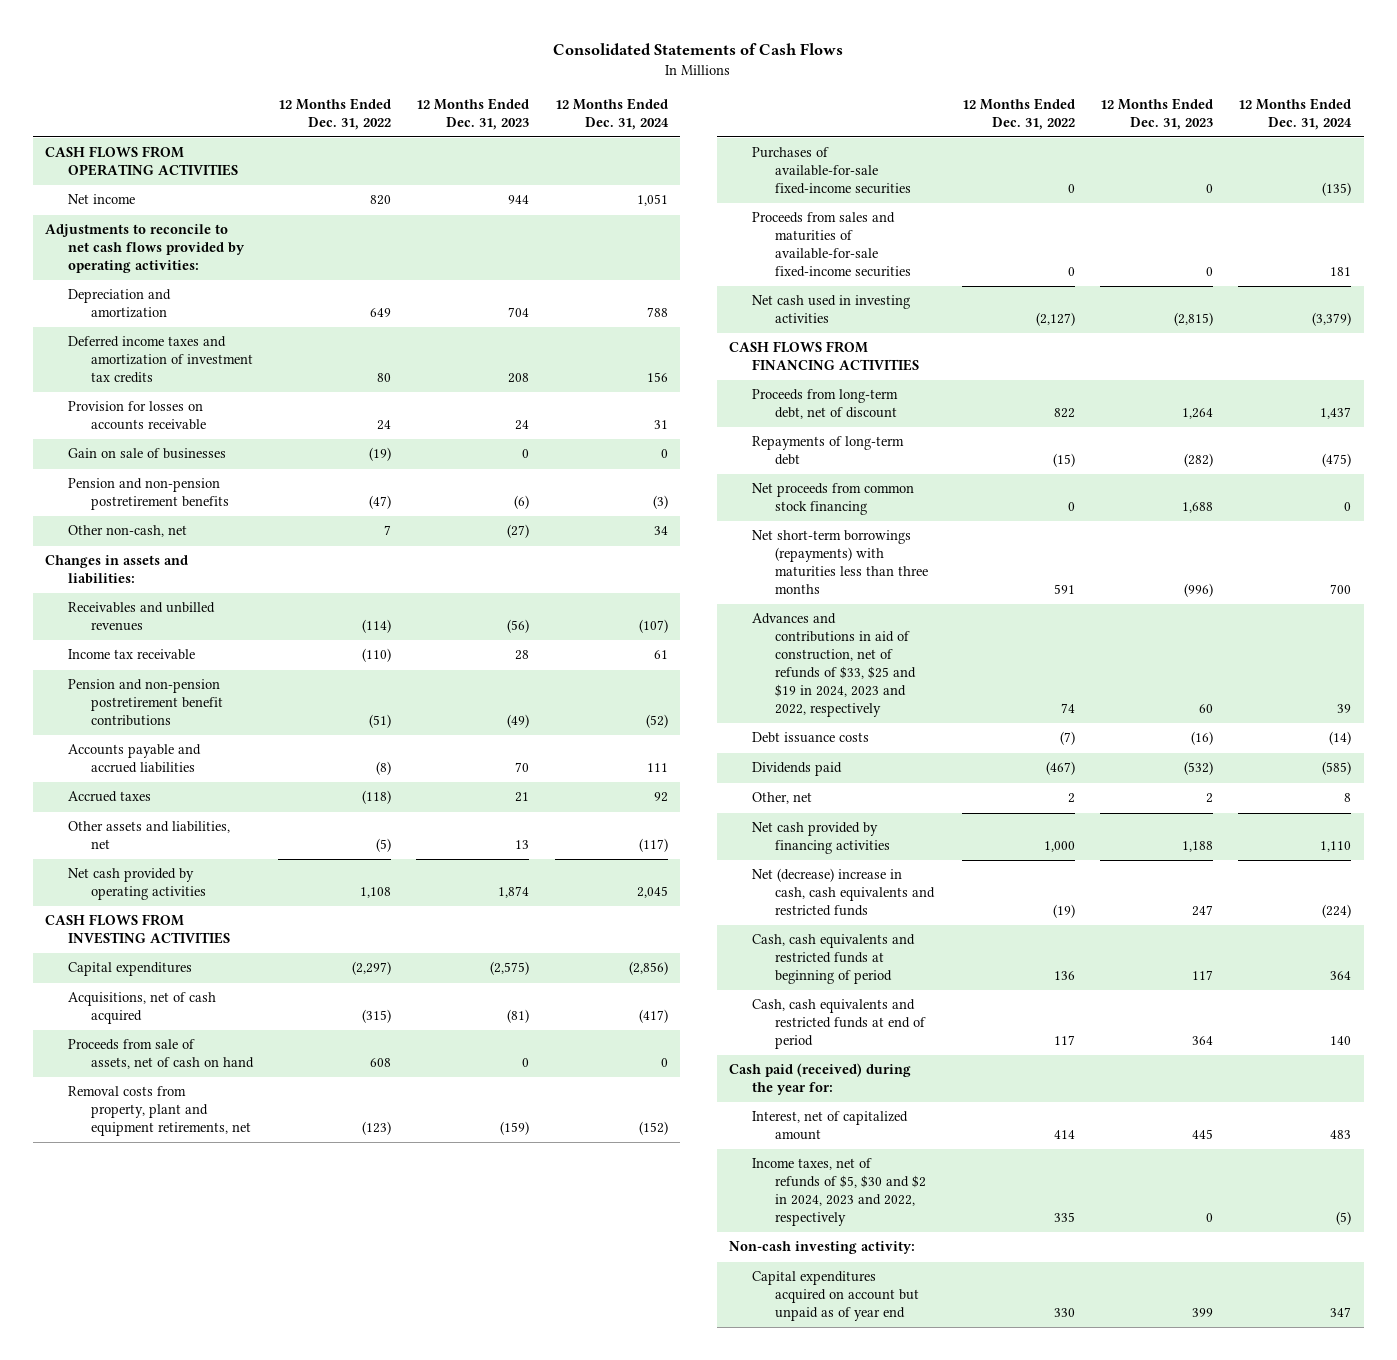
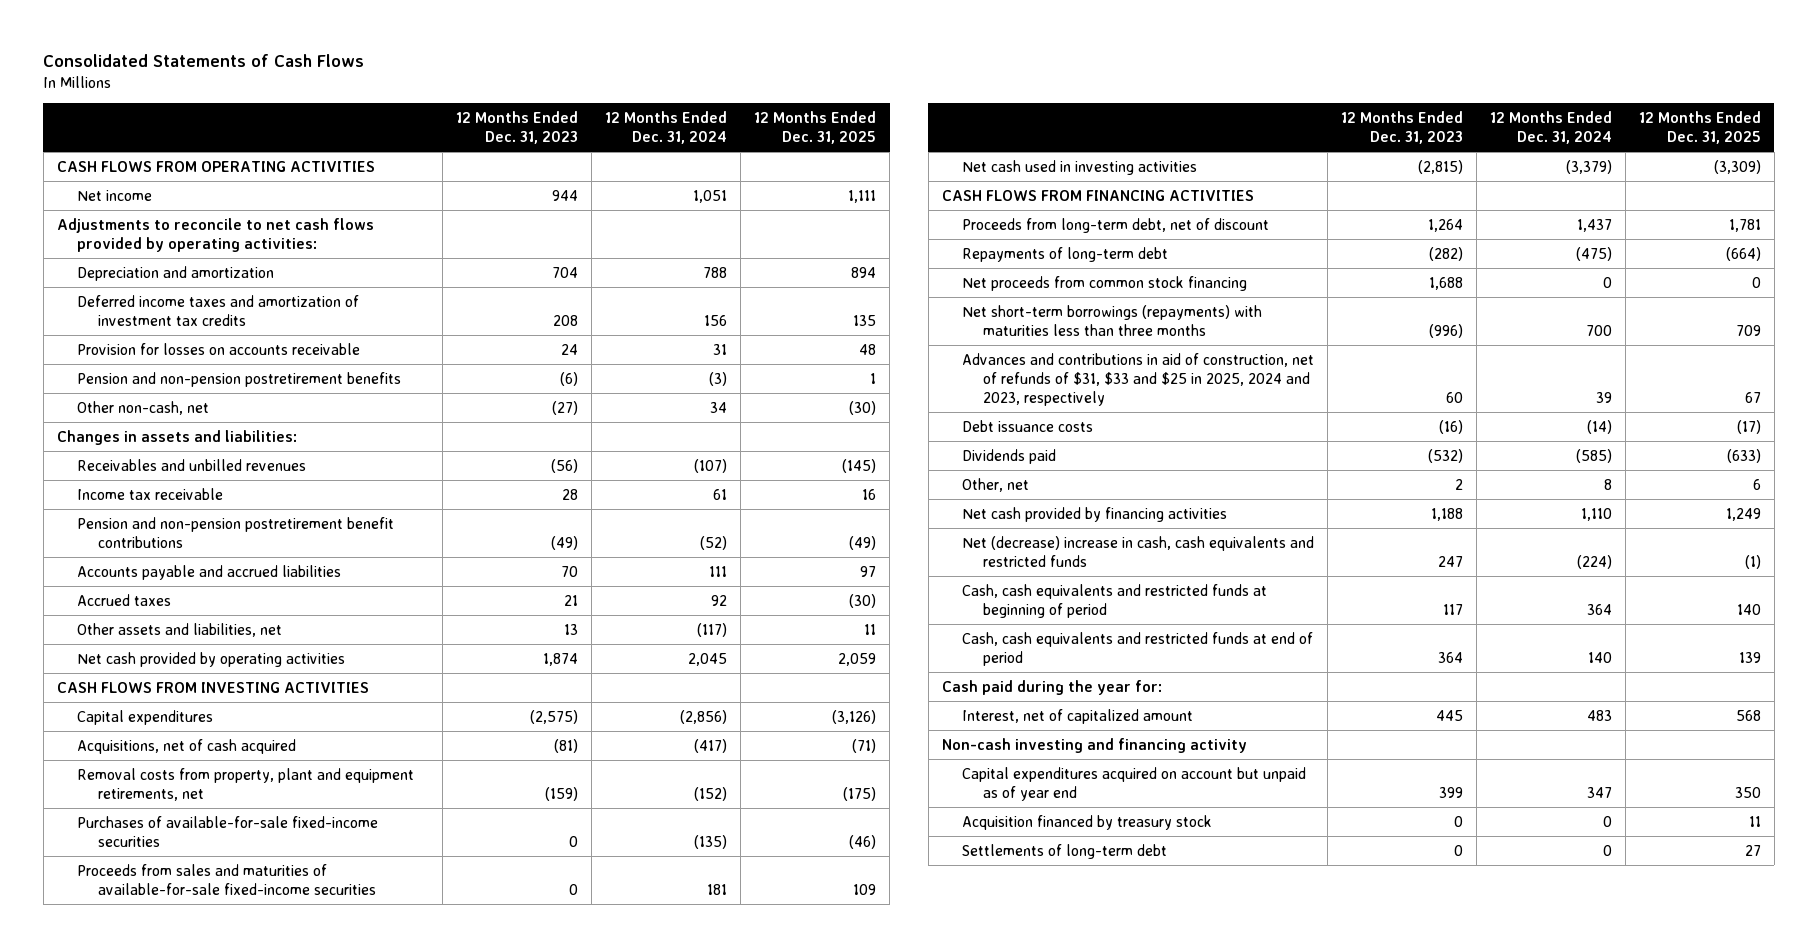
[278,97,392,130] 12 Months Ended Dec. 31, 2022 -> none
none -> [754,110,877,144] 12 Months Ended Dec. 31, 2025
[68,448,227,460] Gain on sale of businesses -> none
[68,1039,255,1070] Proceeds from sale of assets, net of cash on hand -> none
[752,613,917,718] Advances and contributions in aid of construction, net of refunds of $33, $25 and $19 in 2024, 2023 and 2022, respectively -> [962,352,1315,406] Advances and contributions in aid of construction, net of refunds of $31, $33 and $25 in 2025, 2024 and 2023, respectively
[729,1063,912,1096] Cash paid (received) during the year for: -> [941,679,1162,695] Cash paid during the year for:
[752,1158,927,1227] Income taxes, net of refunds of $5, $30 and $2 in 2024, 2023 and 2022, respectively -> none
[729,1241,916,1255] Non-cash investing activity: -> [941,737,1247,753] Non-cash investing and financing activity
none -> [962,814,1213,830] Acquisition financed by treasury stock
none -> [962,843,1168,859] Settlements of long-term debt

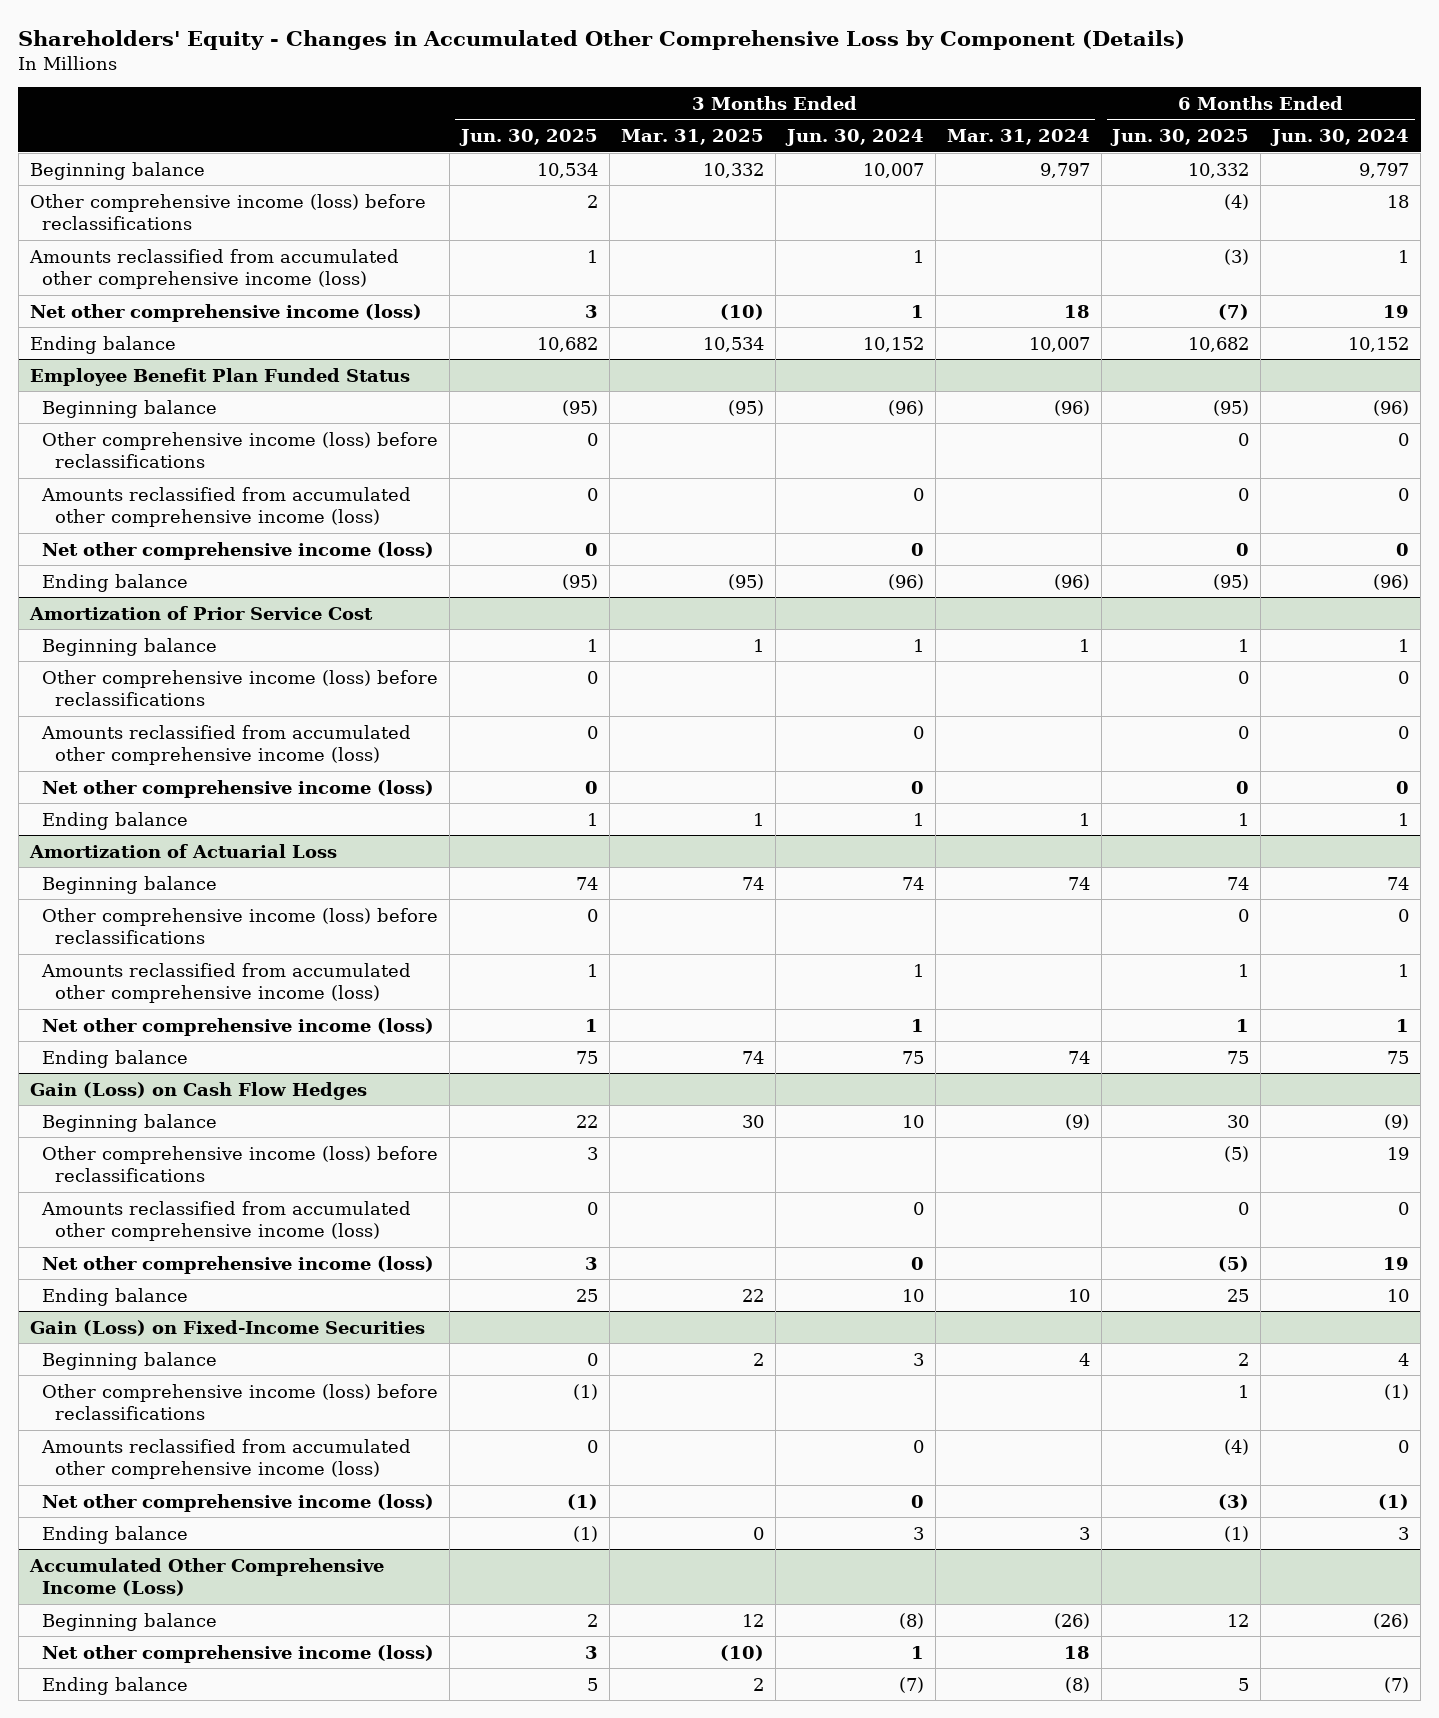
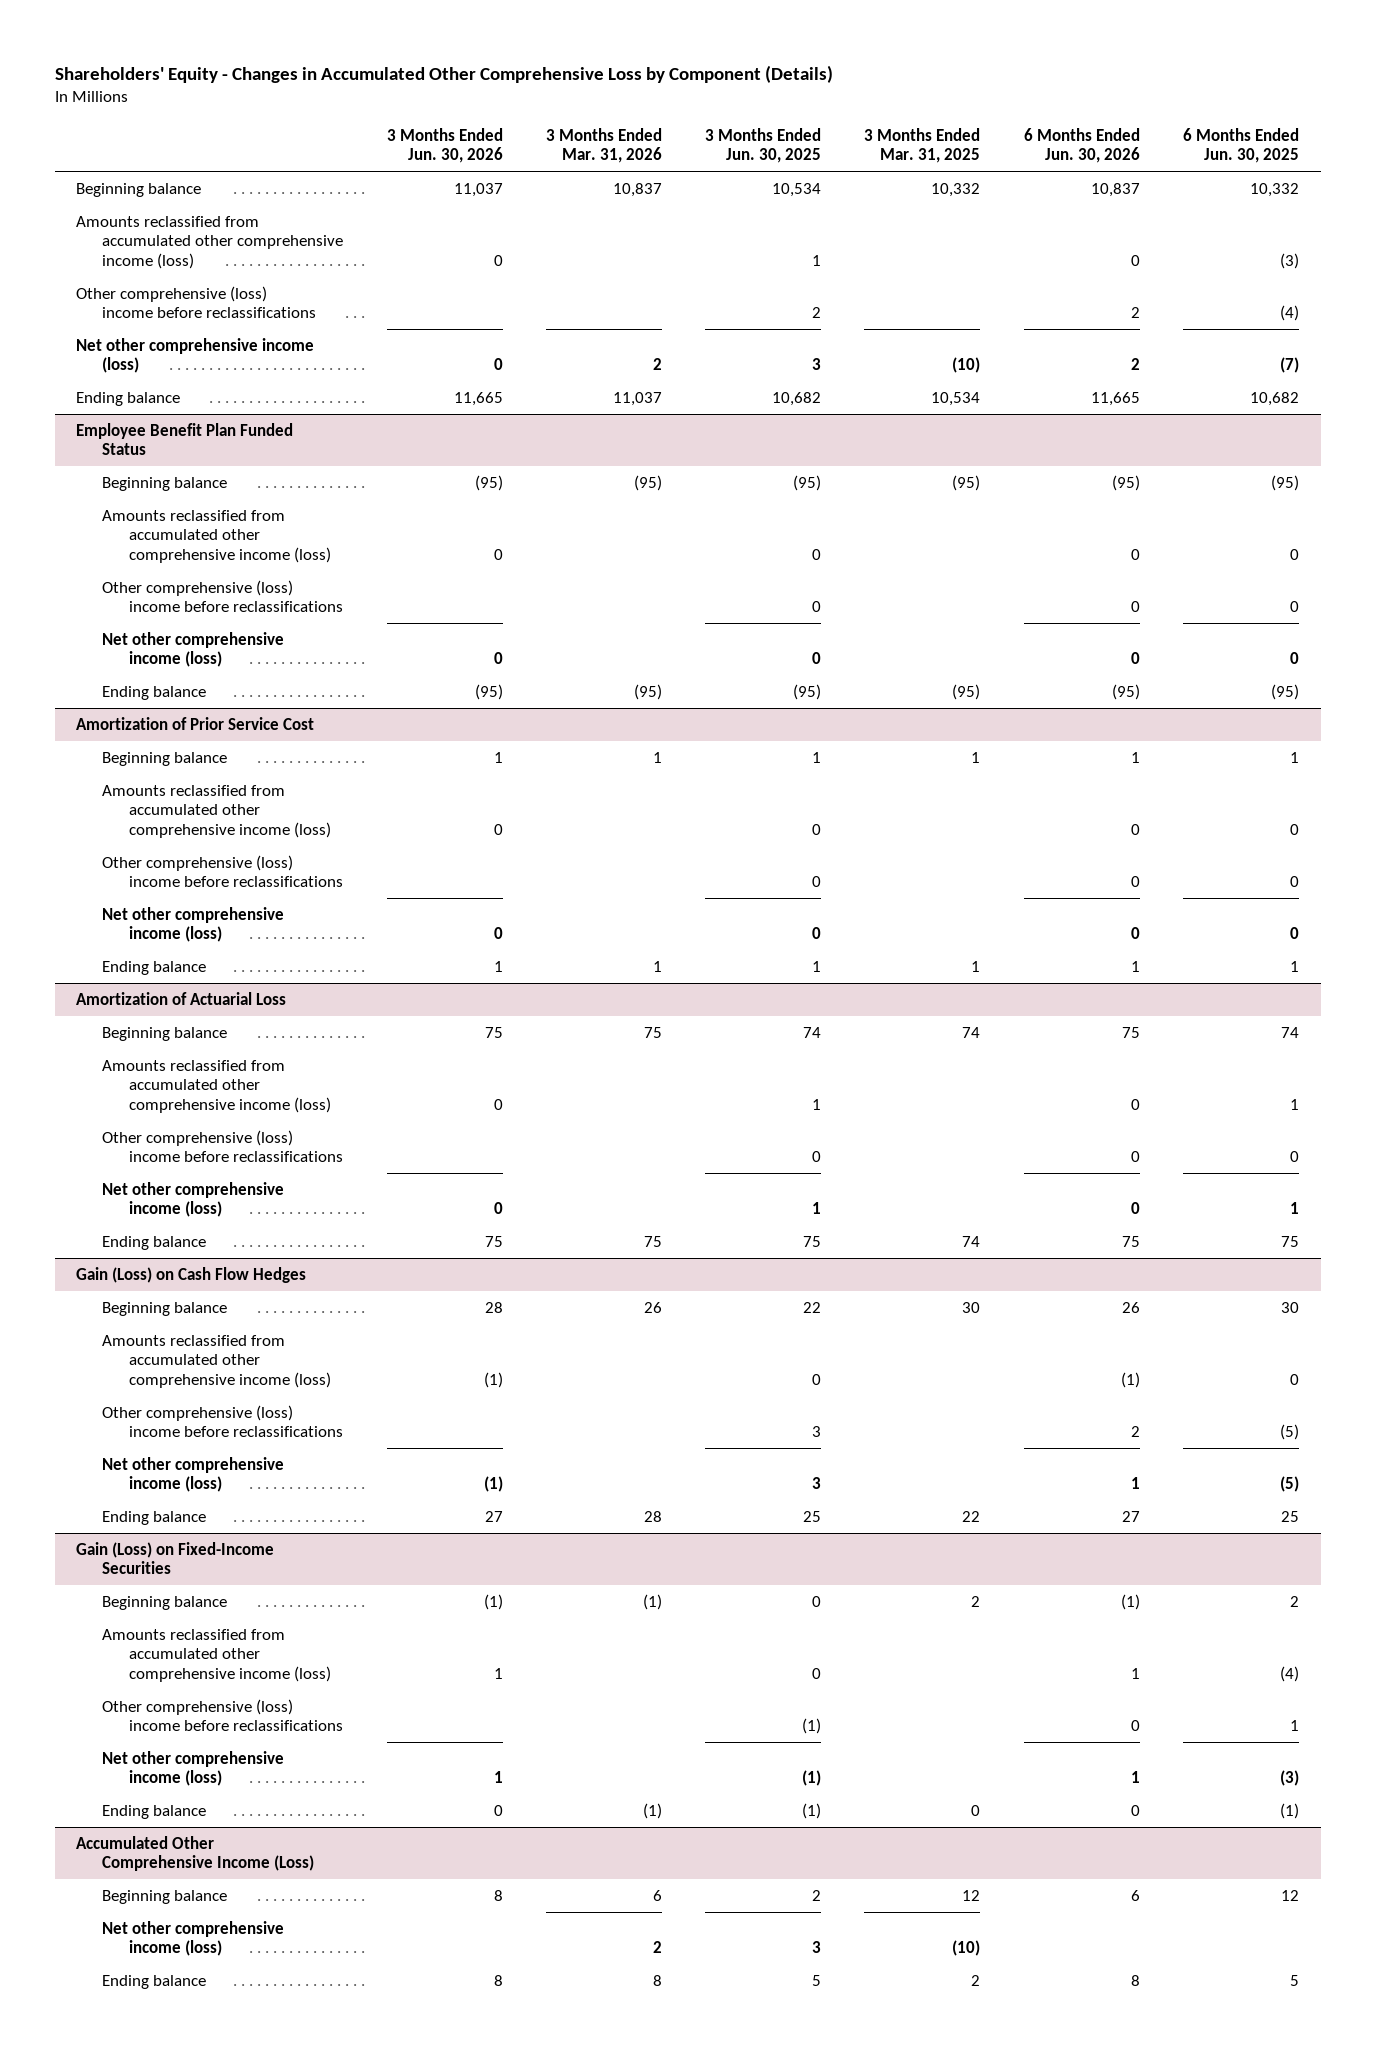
[784,129,924,147] Jun. 30, 2024 -> none
[946,129,1090,146] Mar. 31, 2024 -> none
[1270,129,1410,147] Jun. 30, 2024 -> none
none -> [386,127,503,164] 3 Months Ended Jun. 30, 2026
none -> [545,127,662,164] 3 Months Ended Mar. 31, 2026
none -> [1023,127,1140,164] 6 Months Ended Jun. 30, 2026
[29,193,426,231] Other comprehensive income (loss) before reclassifications -> none
none -> [76,285,317,319] Other comprehensive (loss) income before reclassifications
[42,431,439,469] Other comprehensive income (loss) before reclassifications -> none
none -> [102,579,343,613] Other comprehensive (loss) income before reclassifications
[42,669,439,707] Other comprehensive income (loss) before reclassifications -> none
none -> [102,854,343,888] Other comprehensive (loss) income before reclassifications
[42,907,439,945] Other comprehensive income (loss) before reclassifications -> none
none -> [102,1129,343,1163] Other comprehensive (loss) income before reclassifications
[42,1145,439,1183] Other comprehensive income (loss) before reclassifications -> none
none -> [102,1404,343,1438] Other comprehensive (loss) income before reclassifications
[42,1383,439,1421] Other comprehensive income (loss) before reclassifications -> none
none -> [102,1698,343,1732] Other comprehensive (loss) income before reclassifications

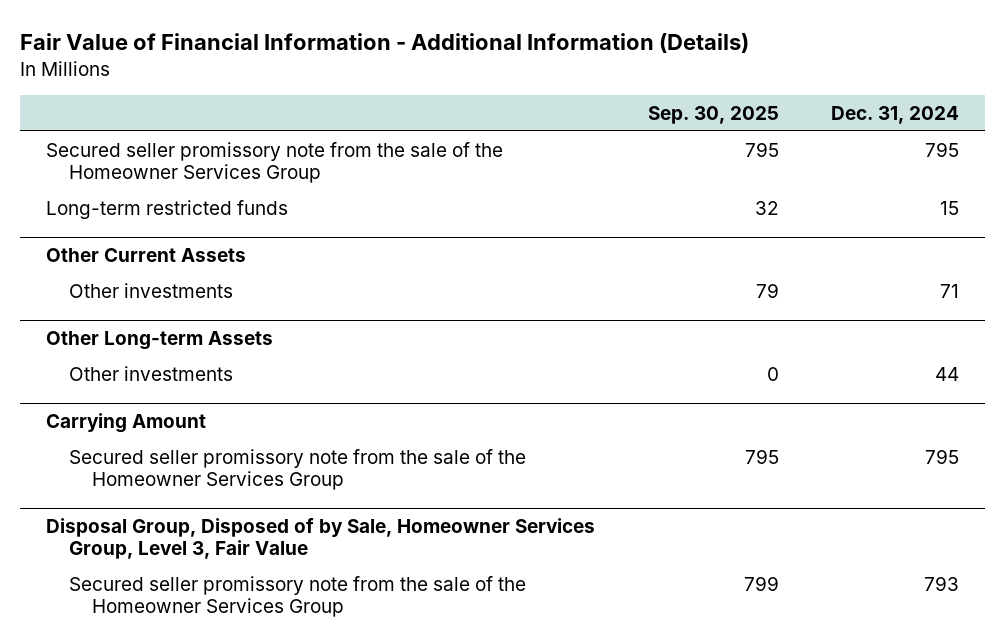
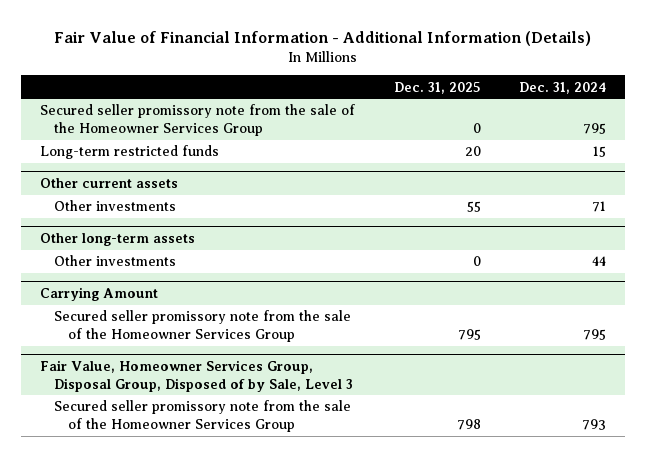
[647,106,779,125] Sep. 30, 2025 -> none
none -> [393,81,481,94] Dec. 31, 2025
[46,248,247,263] Other Current Assets -> [40,178,179,189] Other current assets
[46,331,274,351] Other Long-term Assets -> [40,233,196,247] Other long-term assets
[46,518,596,560] Disposal Group, Disposed of by Sale, Homeowner Services Group, Level 3, Fair Value -> [40,360,354,392] Fair Value, Homeowner Services Group, Disposal Group, Disposed of by Sale, Level 3

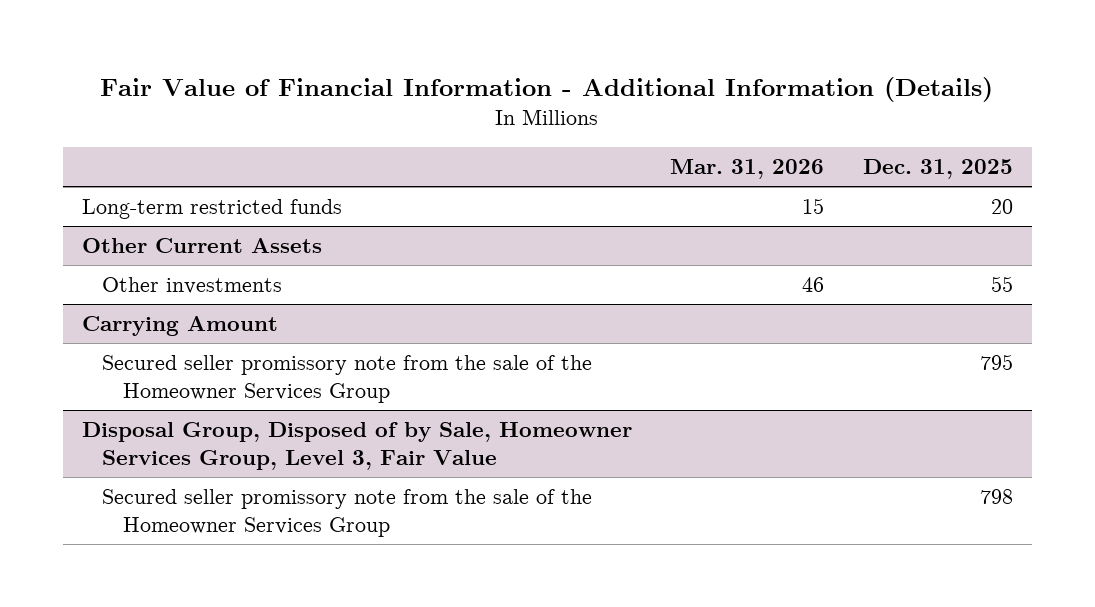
[519,81,607,94] Dec. 31, 2024 -> none
none -> [670,159,825,180] Mar. 31, 2026
[40,104,356,136] Secured seller promissory note from the sale of the Homeowner Services Group -> none
[40,178,179,189] Other current assets -> [81,238,322,254] Other Current Assets
[40,233,196,247] Other long-term assets -> none
[54,255,177,267] Other investments -> none
[40,360,354,392] Fair Value, Homeowner Services Group, Disposal Group, Disposed of by Sale, Level 3 -> [81,422,632,470] Disposal Group, Disposed of by Sale, Homeowner Services Group, Level 3, Fair Value

